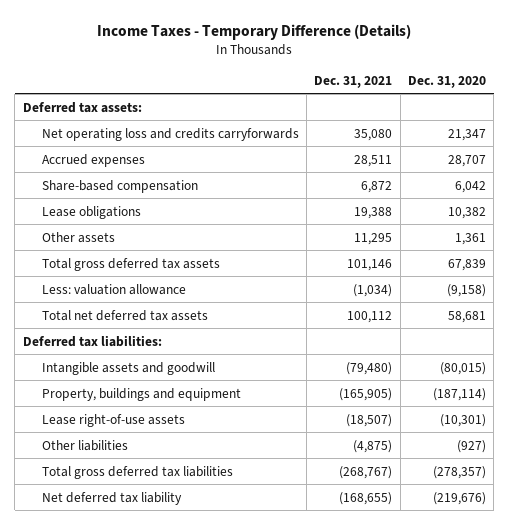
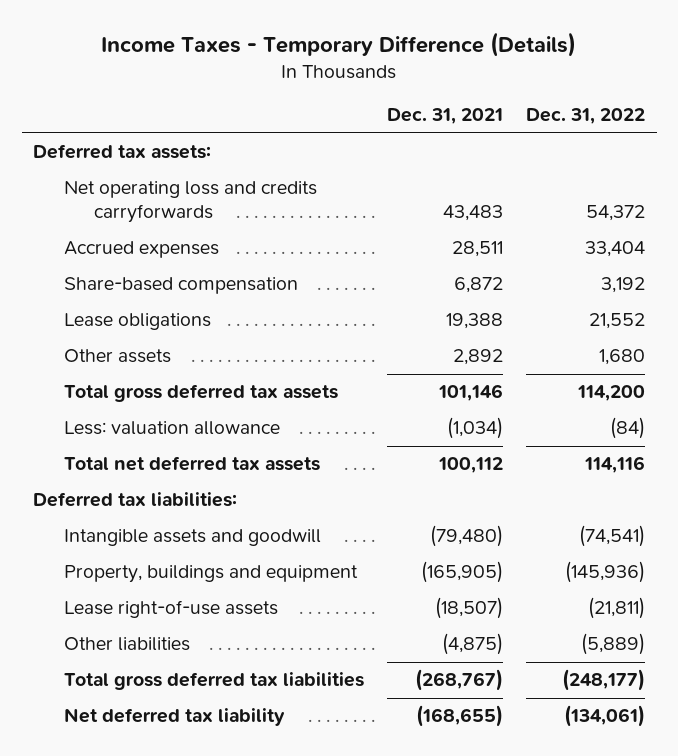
[407,75,486,88] Dec. 31, 2020 -> none
none -> [526,108,646,125] Dec. 31, 2022
[354,128,393,141] 35,080 -> [442,205,503,222] 43,483
[354,232,393,245] 11,295 -> [452,349,503,366] 2,892

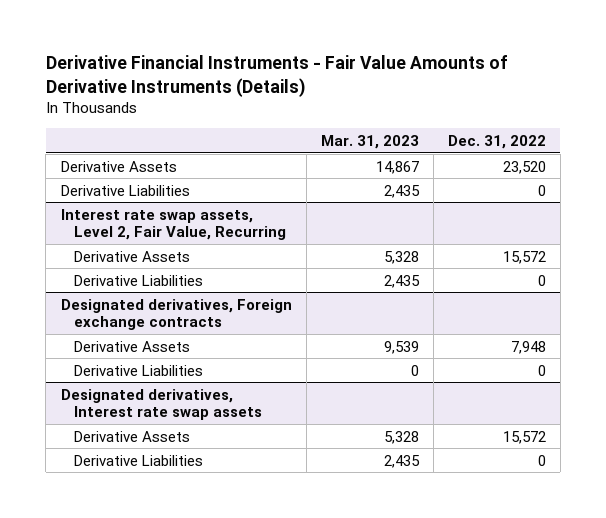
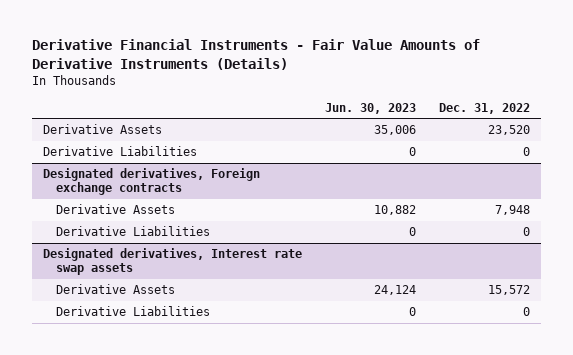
[320,134,419,149] Mar. 31, 2023 -> none
none -> [325,102,417,114] Jun. 30, 2023
[60,208,287,241] Interest rate swap assets, Level 2, Fair Value, Recurring -> none
[74,250,191,262] Derivative Assets -> none
[74,274,204,286] Derivative Liabilities -> none

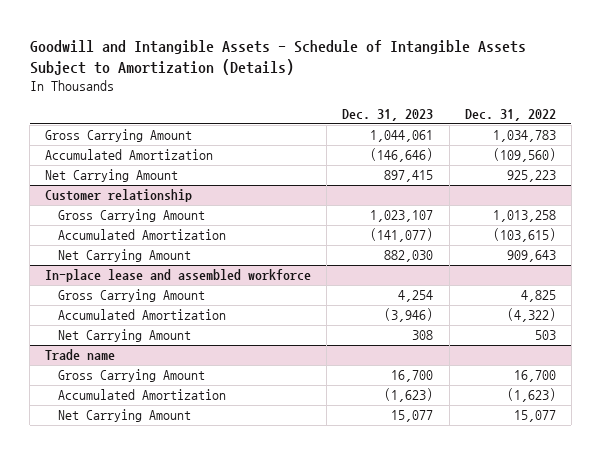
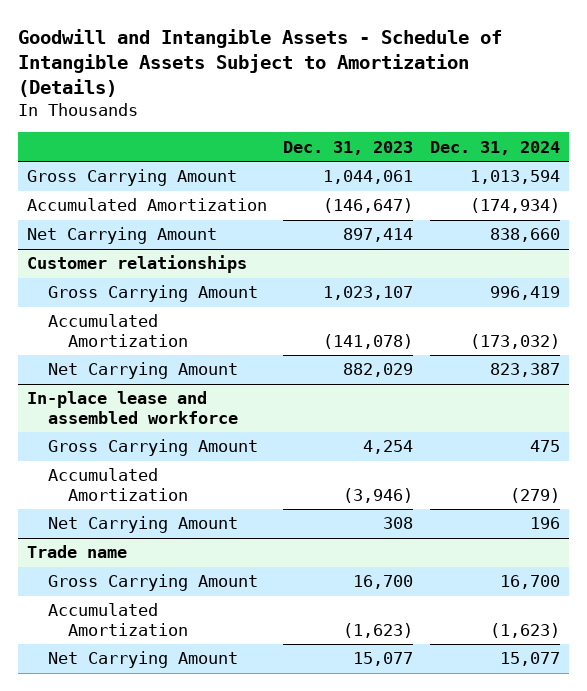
[464,109,556,122] Dec. 31, 2022 -> none
none -> [430,140,561,155] Dec. 31, 2024
[370,148,434,163] (146,646) -> [323,198,414,214] (146,647)
[384,170,434,183] 897,415 -> [343,228,414,243] 897,414
[45,189,193,203] Customer relationship -> [26,255,247,274] Customer relationships
[370,228,434,243] (141,077) -> [323,333,414,349] (141,078)
[384,250,434,263] 882,030 -> [343,363,414,378] 882,029

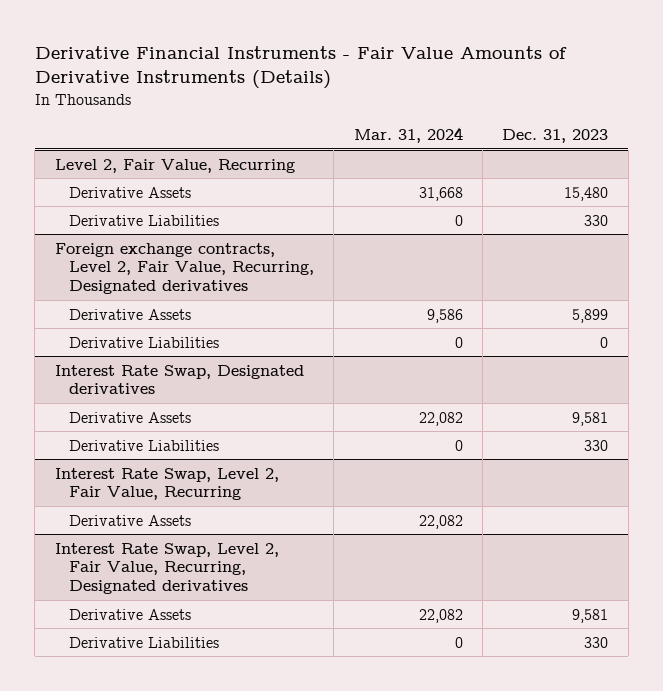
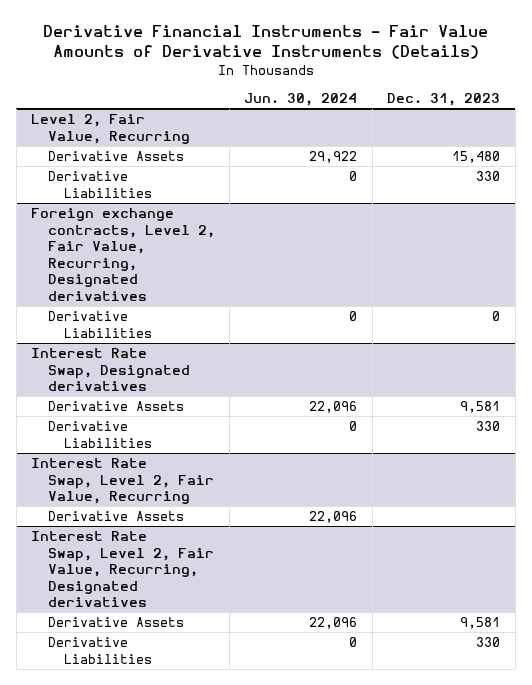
[353,126,463,143] Mar. 31, 2024 -> none
none -> [244,93,358,107] Jun. 30, 2024
[69,308,192,320] Derivative Assets -> none

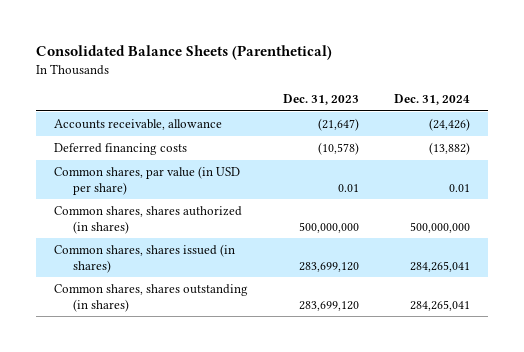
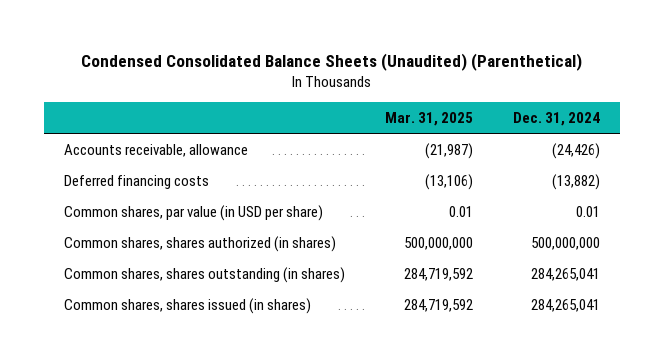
[35,45,332,61] Consolidated Balance Sheets (Parenthetical) -> [80,53,582,72] Condensed Consolidated Balance Sheets (Unaudited) (Parenthetical)
[283,94,360,106] Dec. 31, 2023 -> none
none -> [384,111,473,126] Mar. 31, 2025
[53,244,235,273] Common shares, shares issued (in shares) -> [63,297,311,314] Common shares, shares issued (in shares)

